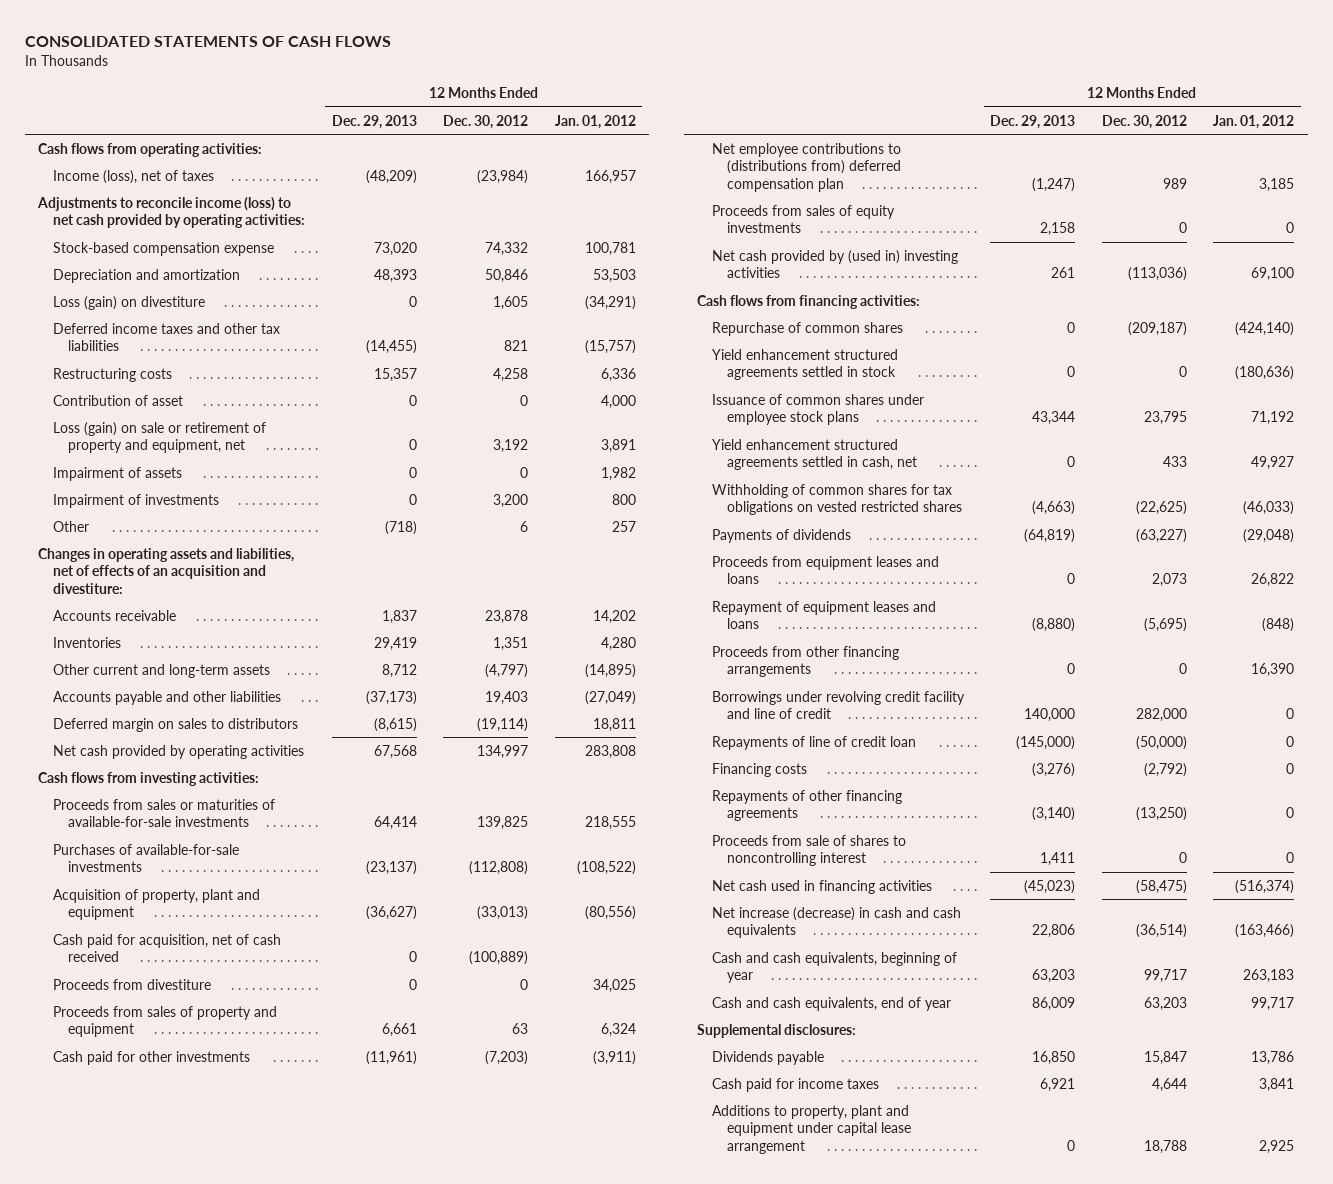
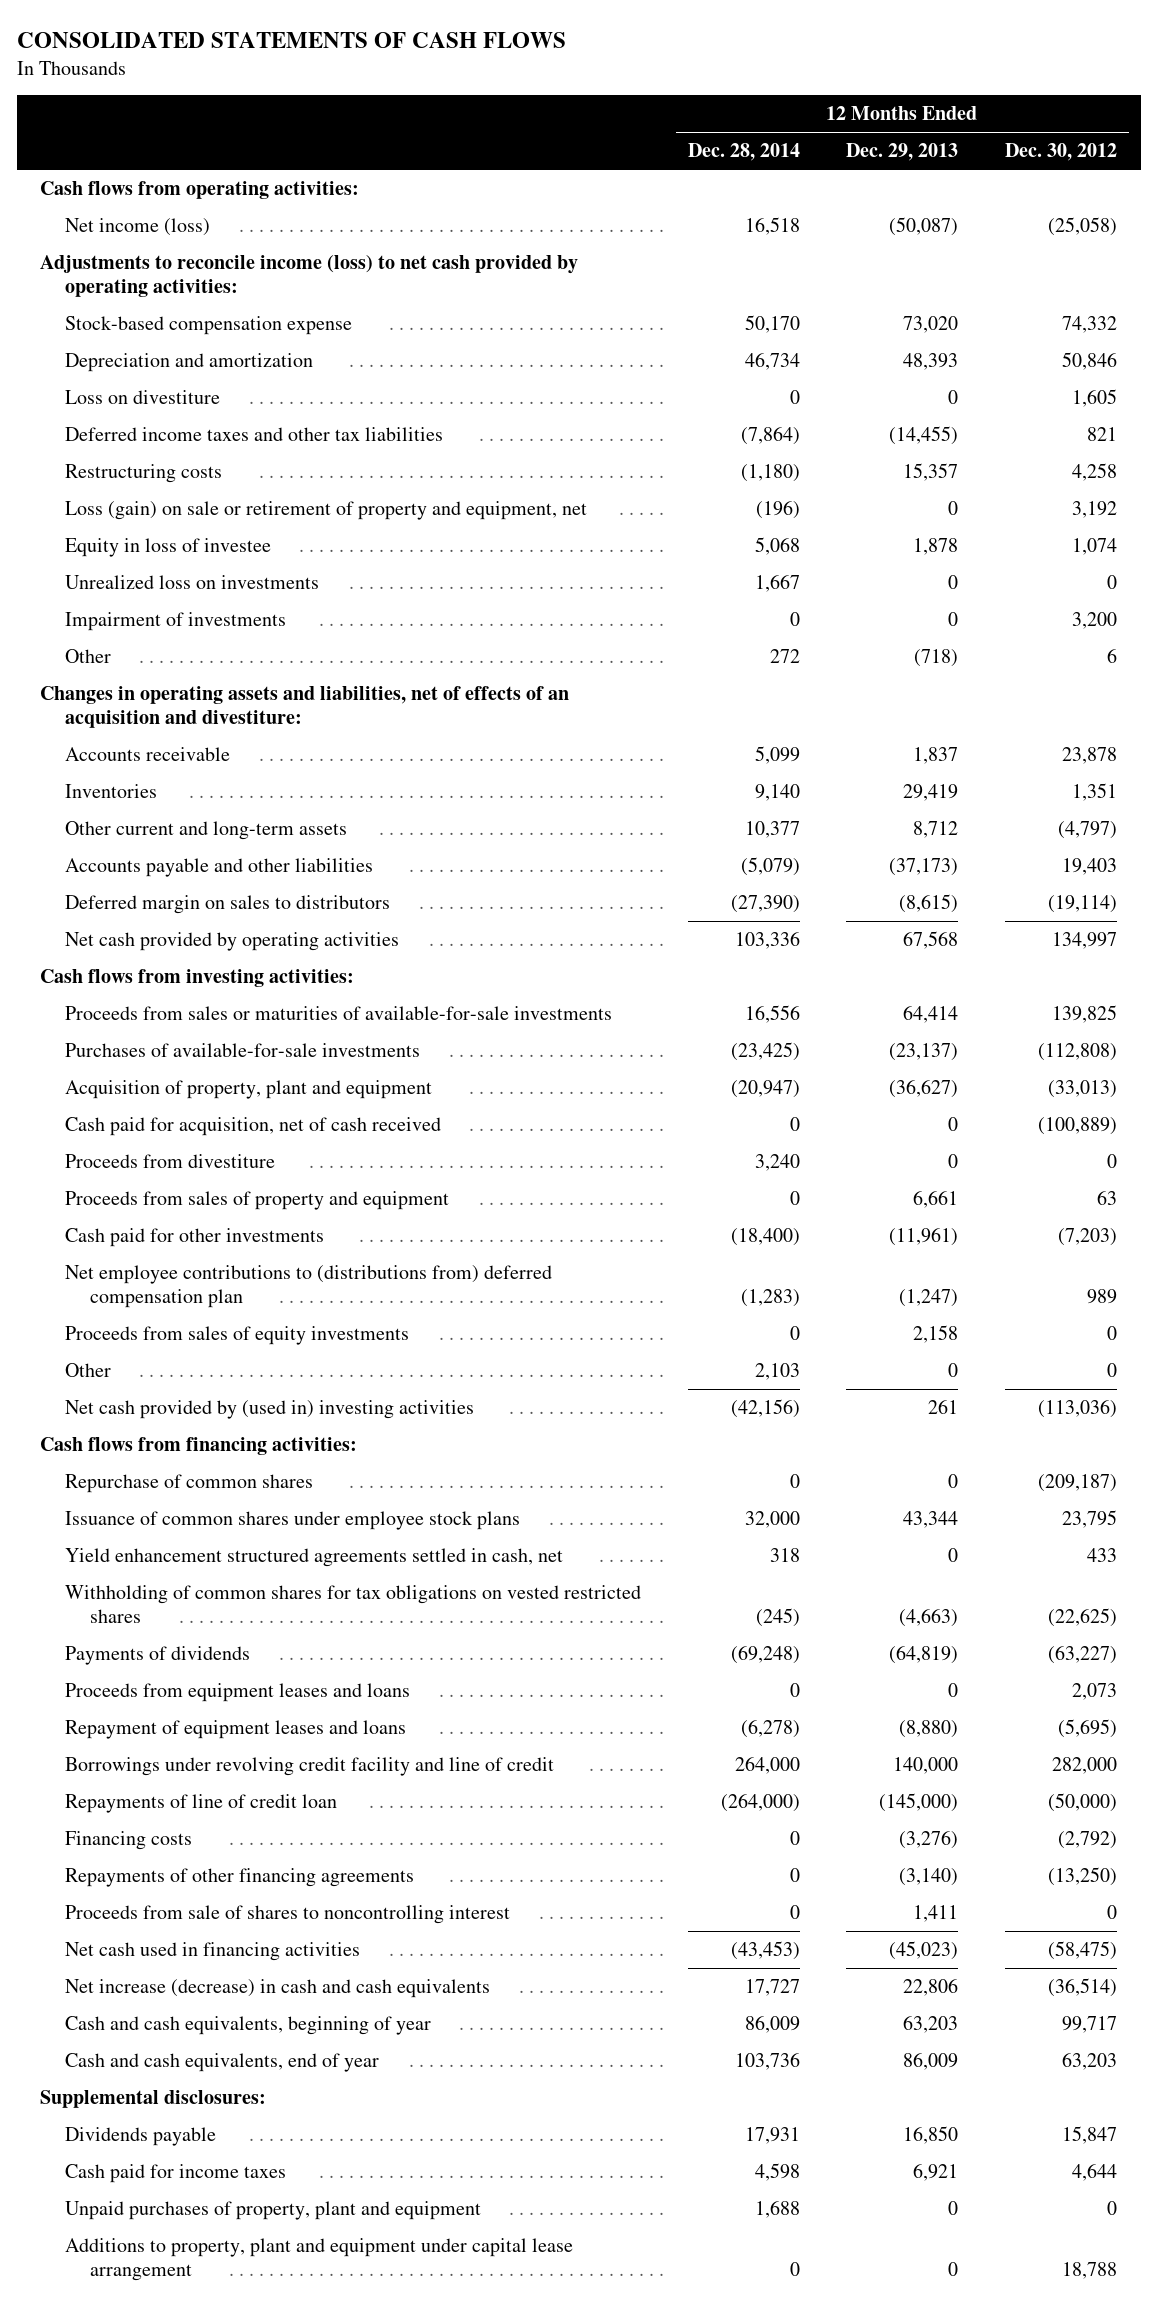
[554,114,636,129] Jan. 01, 2012 -> none
none -> [687,143,800,162] Dec. 28, 2014
[53,169,215,184] Income (loss), net of taxes -> [65,218,211,237] Net income (loss)
[365,169,417,184] (48,209) -> [889,217,959,237] (50,087)
[477,169,529,184] (23,984) -> [1048,217,1118,237] (25,058)
[53,295,206,310] Loss (gain) on divestiture -> [65,390,221,405] Loss on divestiture
[53,394,184,406] Contribution of asset -> none
[53,466,183,481] Impairment of assets -> none
none -> [65,538,272,558] Equity in loss of investee
none -> [65,575,320,590] Unrealized loss on investments
none -> [65,1363,112,1378] Other
[711,348,898,381] Yield enhancement structured agreements settled in stock -> none
[711,645,899,678] Proceeds from other financing arrangements -> none
none -> [65,2201,482,2221] Unpaid purchases of property, plant and equipment

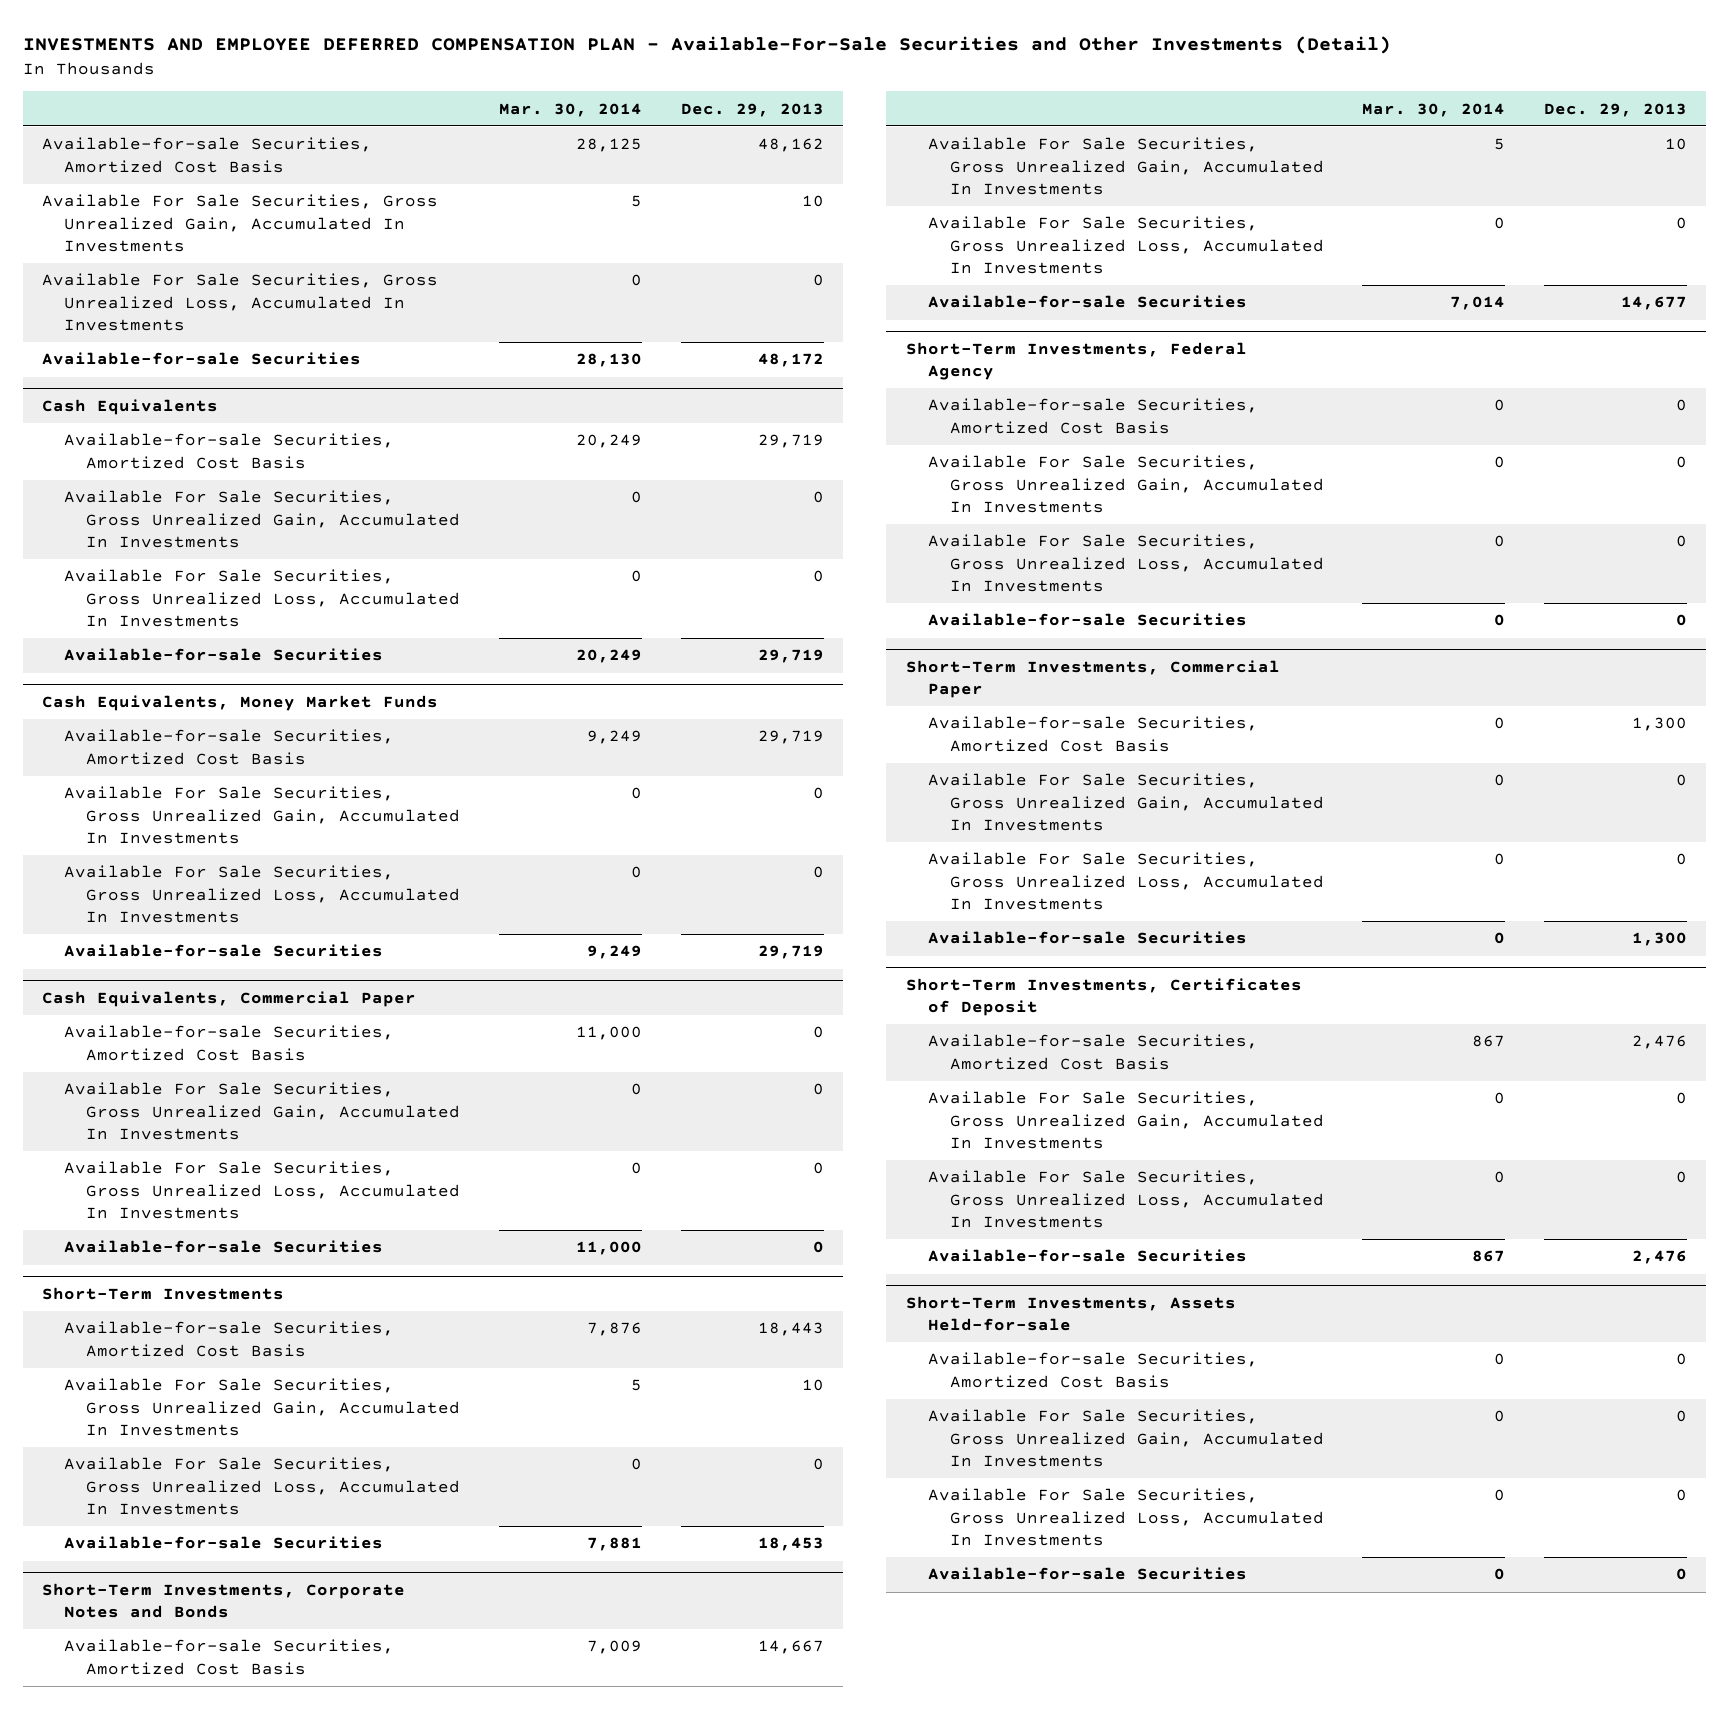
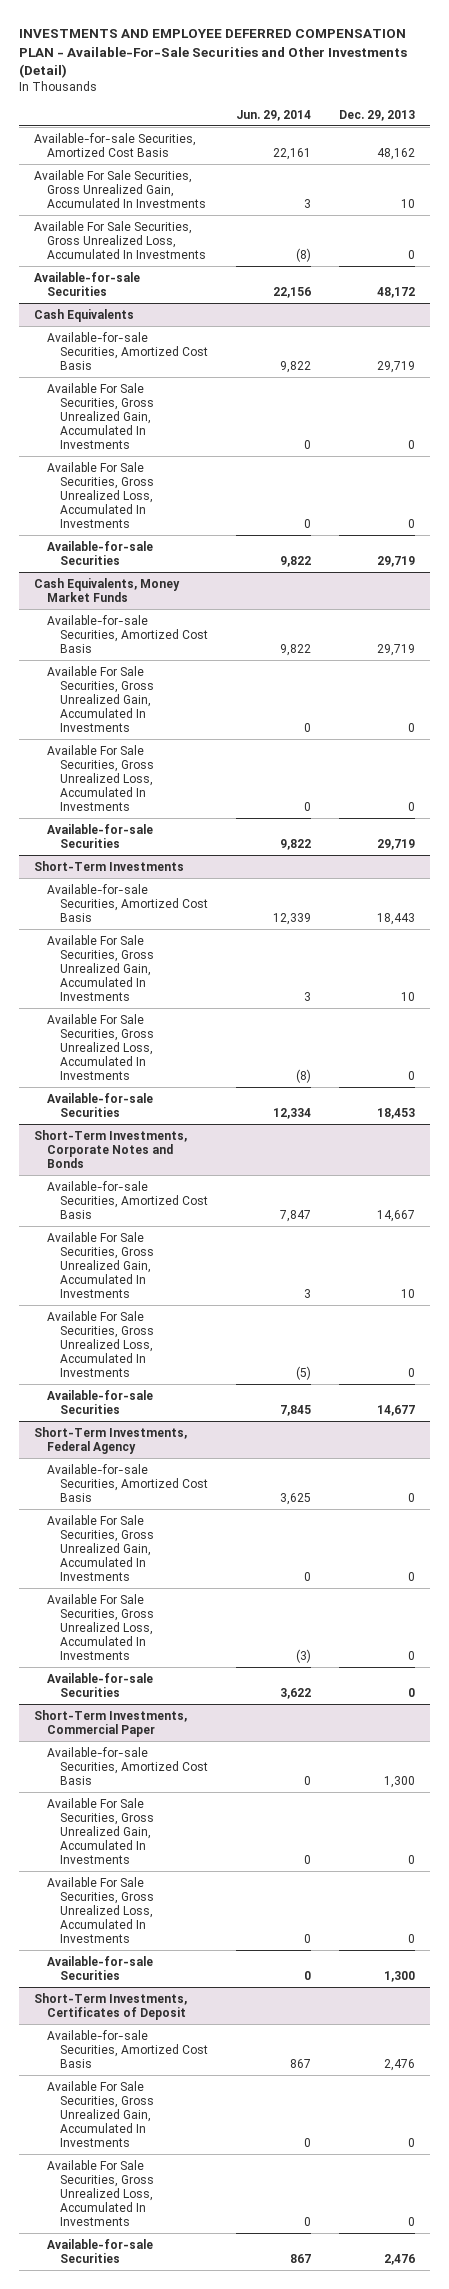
[499,102,643,117] Mar. 30, 2014 -> none
none -> [236,109,312,121] Jun. 29, 2014
[42,990,417,1007] Cash Equivalents, Commercial Paper -> none
[64,1025,395,1061] Available-for-sale Securities, Amortized Cost Basis -> none
[64,1082,461,1140] Available For Sale Securities, Gross Unrealized Gain, Accumulated In Investments -> none
[64,1161,461,1219] Available For Sale Securities, Gross Unrealized Loss, Accumulated In Investments -> none
[64,1240,384,1254] Available-for-sale Securities -> none
[905,1295,1236,1331] Short-Term Investments, Assets Held-for-sale -> none
[927,1352,1258,1388] Available-for-sale Securities, Amortized Cost Basis -> none
[927,1409,1324,1467] Available For Sale Securities, Gross Unrealized Gain, Accumulated In Investments -> none
[927,1488,1324,1546] Available For Sale Securities, Gross Unrealized Loss, Accumulated In Investments -> none
[927,1567,1247,1581] Available-for-sale Securities -> none

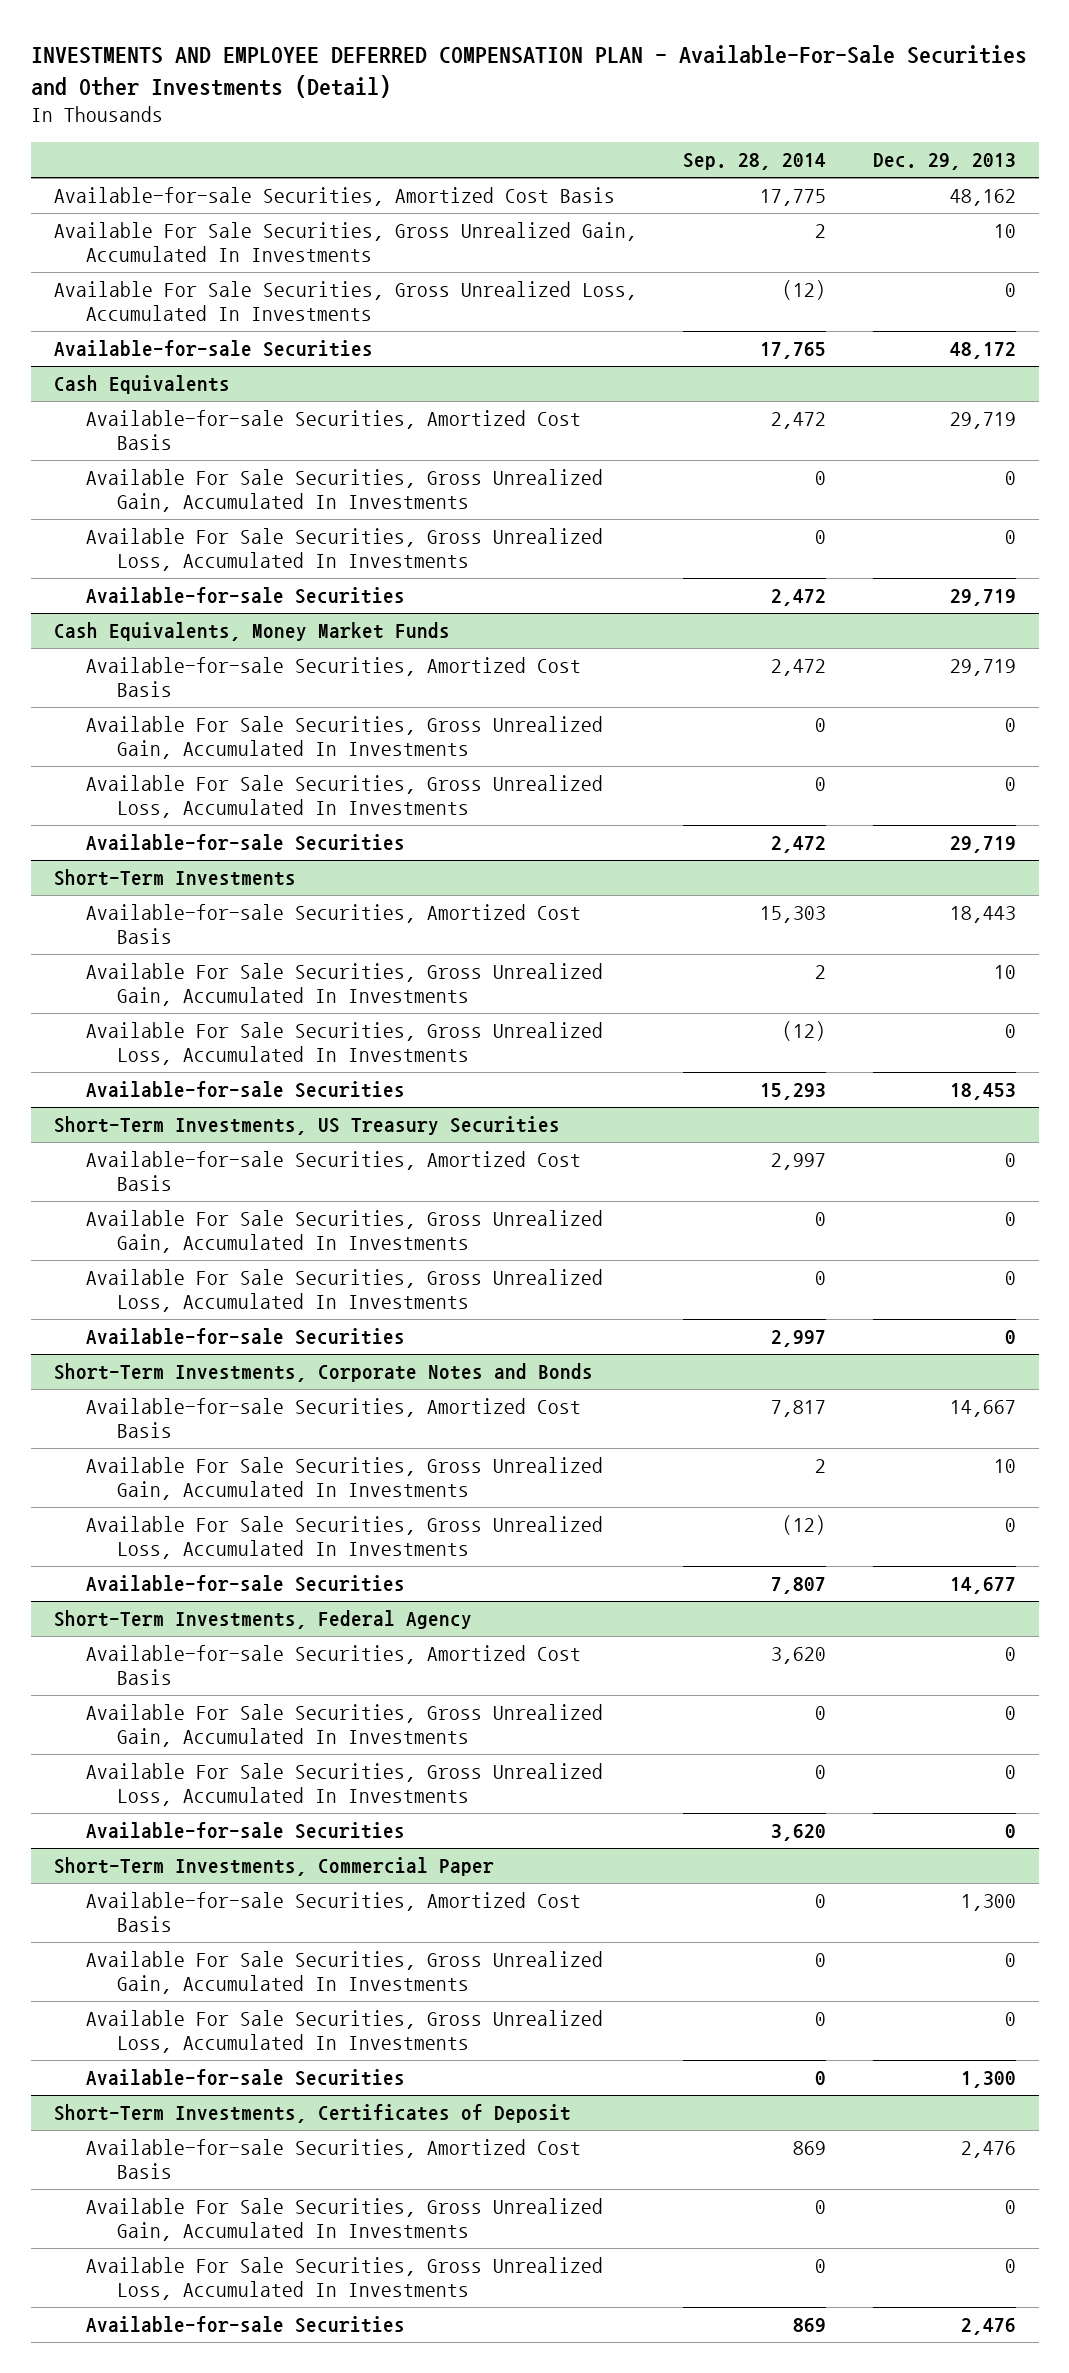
[236,109,312,121] Jun. 29, 2014 -> none
none -> [683,152,827,170] Sep. 28, 2014
none -> [53,1116,560,1136] Short-Term Investments, US Treasury Securities
none -> [85,1151,581,1192] Available-for-sale Securities, Amortized Cost Basis
none -> [85,1210,603,1254] Available For Sale Securities, Gross Unrealized Gain, Accumulated In Investments
none -> [85,1269,603,1313] Available For Sale Securities, Gross Unrealized Loss, Accumulated In Investments
none -> [85,1328,405,1346] Available-for-sale Securities

